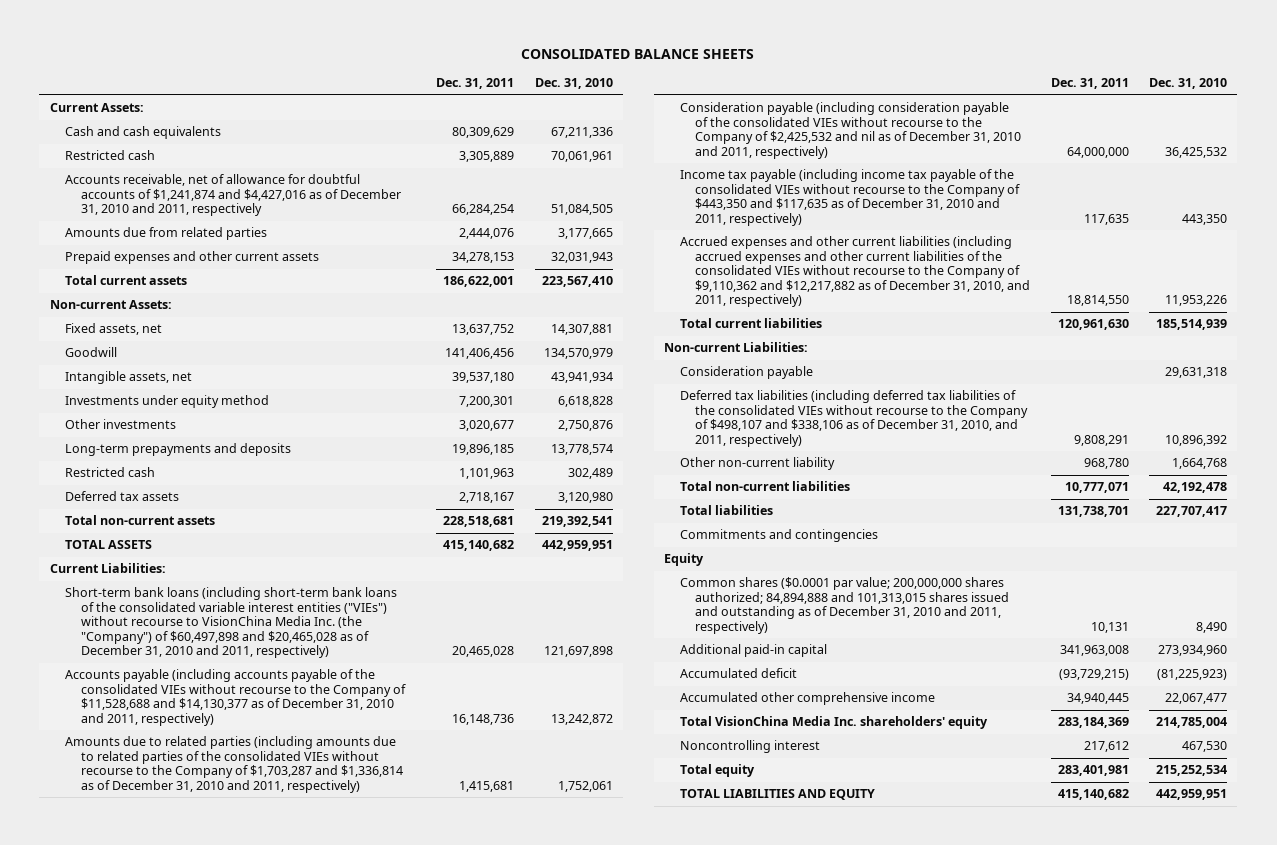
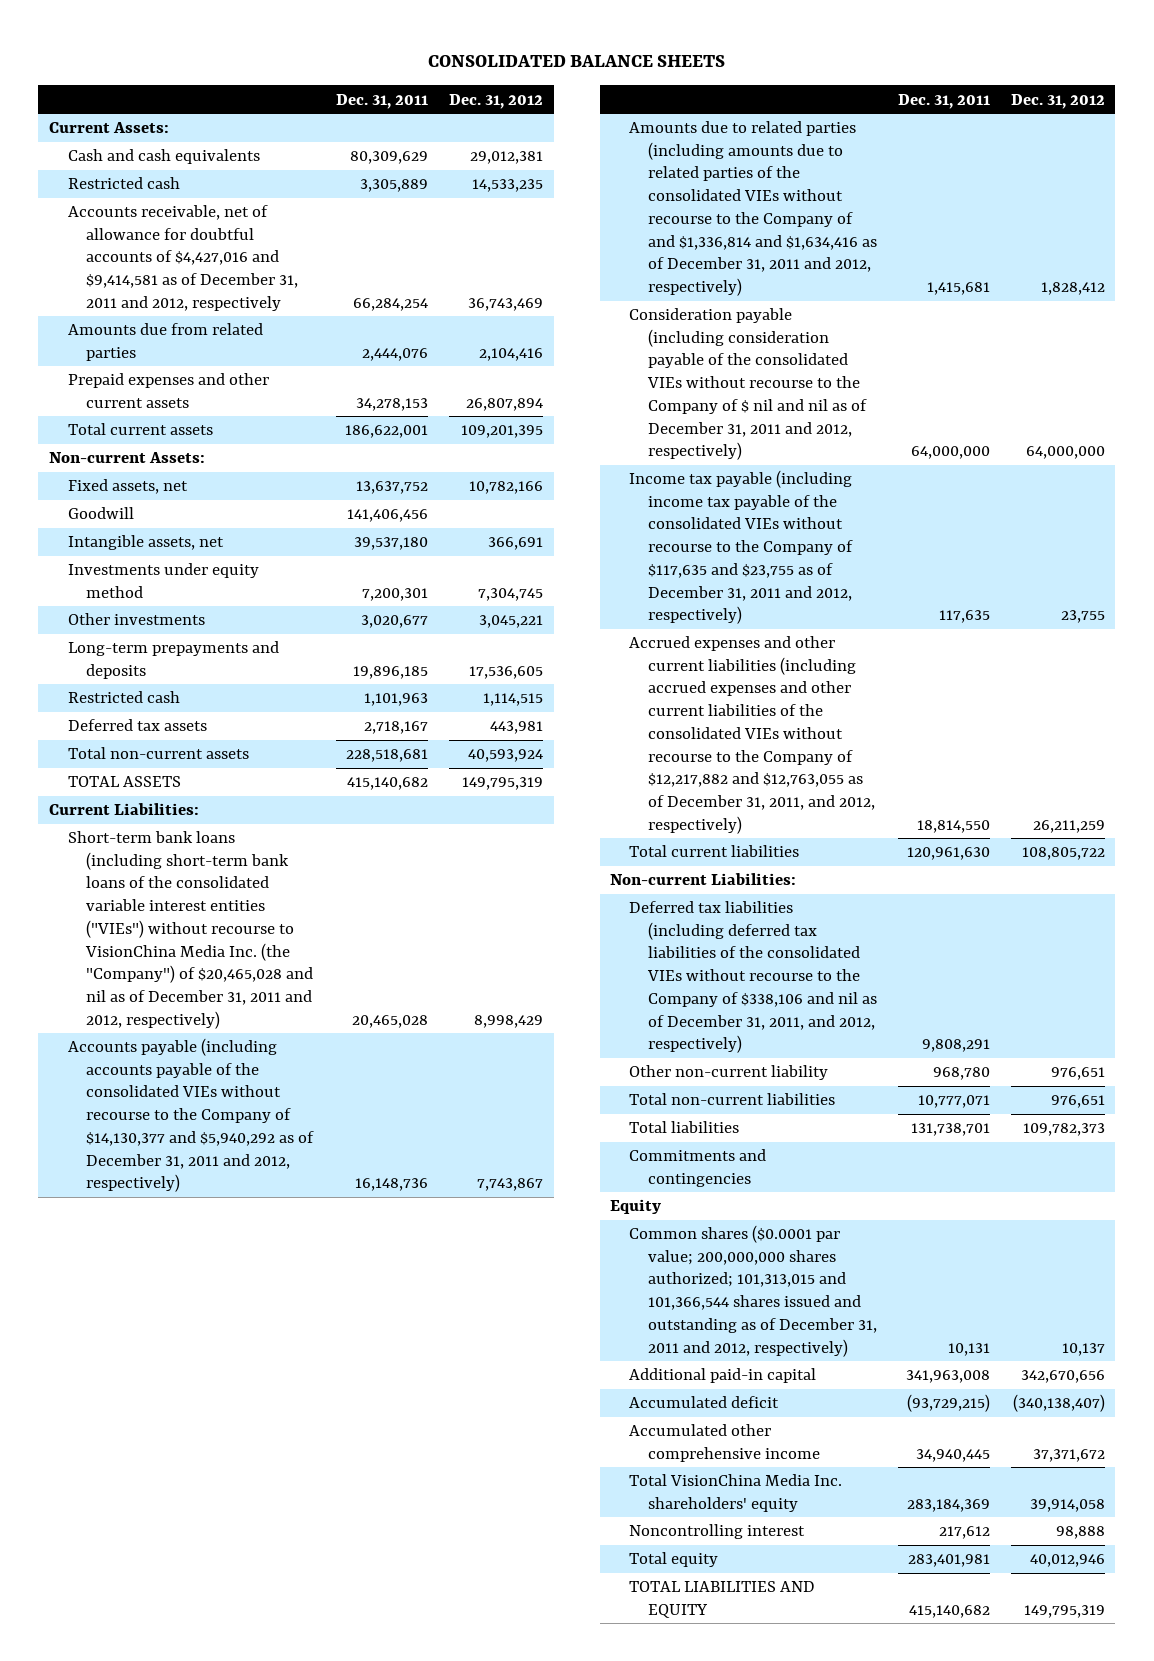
[534,78,613,90] Dec. 31, 2010 -> none
none -> [449,93,544,109] Dec. 31, 2012
[65,174,401,217] Accounts receivable, net of allowance for doubtful accounts of $1,241,874 and $4,427,016 as of December 31, 2010 and 2011, respectively -> [67,205,299,311] Accounts receivable, net of allowance for doubtful accounts of $4,427,016 and $9,414,581 as of December 31, 2011 and 2012, respectively
[65,587,398,659] Short-term bank loans (including short-term bank loans of the consolidated variable interest entities ("VIEs") without recourse to VisionChina Media Inc. (the "Company") of $60,497,898 and $20,465,028 as of December 31, 2010 and 2011, respectively) -> [67,831,314,1029] Short-term bank loans (including short-term bank loans of the consolidated variable interest entities ("VIEs") without recourse to VisionChina Media Inc. (the "Company") of $20,465,028 and nil as of December 31, 2011 and 2012, respectively)
[65,669,406,726] Accounts payable (including accounts payable of the consolidated VIEs without recourse to the Company of $11,528,688 and $14,130,377 as of December 31, 2010 and 2011, respectively) -> [67,1038,315,1193] Accounts payable (including accounts payable of the consolidated VIEs without recourse to the Company of $14,130,377 and $5,940,292 as of December 31, 2011 and 2012, respectively)
[65,736,403,793] Amounts due to related parties (including amounts due to related parties of the consolidated VIEs without recourse to the Company of $1,703,287 and $1,336,814 as of December 31, 2010 and 2011, respectively) -> [629,121,877,296] Amounts due to related parties (including amounts due to related parties of the consolidated VIEs without recourse to the Company of and $1,336,814 and $1,634,416 as of December 31, 2011 and 2012, respectively)
[679,102,1022,159] Consideration payable (including consideration payable of the consolidated VIEs without recourse to the Company of $2,425,532 and nil as of December 31, 2010 and 2011, respectively) -> [629,308,867,461] Consideration payable (including consideration payable of the consolidated VIEs without recourse to the Company of $ nil and nil as of December 31, 2011 and 2012, respectively)
[679,169,1021,226] Income tax payable (including income tax payable of the consolidated VIEs without recourse to the Company of $443,350 and $117,635 as of December 31, 2010 and 2011, respectively) -> [629,470,853,625] Income tax payable (including income tax payable of the consolidated VIEs without recourse to the Company of $117,635 and $23,755 as of December 31, 2011 and 2012, respectively)
[679,236,1031,308] Accrued expenses and other current liabilities (including accrued expenses and other current liabilities of the consolidated VIEs without recourse to the Company of $9,110,362 and $12,217,882 as of December 31, 2010, and 2011, respectively) -> [629,636,875,834] Accrued expenses and other current liabilities (including accrued expenses and other current liabilities of the consolidated VIEs without recourse to the Company of $12,217,882 and $12,763,055 as of December 31, 2011, and 2012, respectively)
[679,366,813,380] Consideration payable -> none
[679,390,1029,447] Deferred tax liabilities (including deferred tax liabilities of the consolidated VIEs without recourse to the Company of $498,107 and $338,106 as of December 31, 2010, and 2011, respectively) -> [629,901,877,1054] Deferred tax liabilities (including deferred tax liabilities of the consolidated VIEs without recourse to the Company of $338,106 and nil as of December 31, 2011, and 2012, respectively)
[679,577,1010,634] Common shares ($0.0001 par value; 200,000,000 shares authorized; 84,894,888 and 101,313,015 shares issued and outstanding as of December 31, 2010 and 2011, respectively) -> [629,1225,877,1357] Common shares ($0.0001 par value; 200,000,000 shares authorized; 101,313,015 and 101,366,544 shares issued and outstanding as of December 31, 2011 and 2012, respectively)

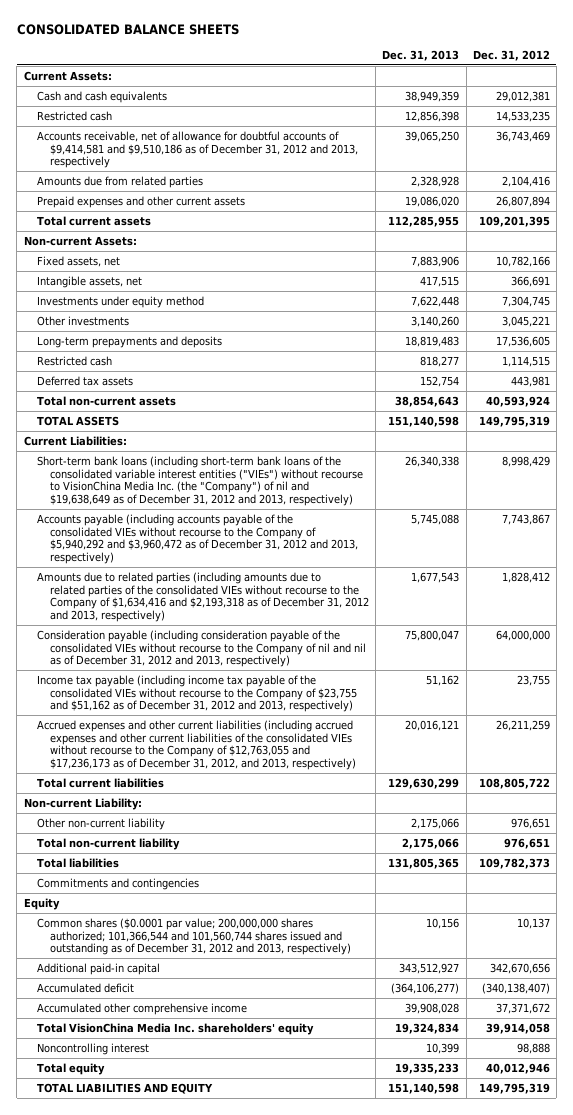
[336,93,429,109] Dec. 31, 2011 -> none
none -> [382,50,460,62] Dec. 31, 2013
[67,205,299,311] Accounts receivable, net of allowance for doubtful accounts of $4,427,016 and $9,414,581 as of December 31, 2011 and 2012, respectively -> [36,130,359,169] Accounts receivable, net of allowance for doubtful accounts of $9,414,581 and $9,510,186 as of December 31, 2012 and 2013, respectively
[67,507,134,520] Goodwill -> none
[67,831,314,1029] Short-term bank loans (including short-term bank loans of the consolidated variable interest entities ("VIEs") without recourse to VisionChina Media Inc. (the "Company") of $20,465,028 and nil as of December 31, 2011 and 2012, respectively) -> [36,455,364,507] Short-term bank loans (including short-term bank loans of the consolidated variable interest entities ("VIEs") without recourse to VisionChina Media Inc. (the "Company") of nil and $19,638,649 as of December 31, 2012 and 2013, respectively)
[67,1038,315,1193] Accounts payable (including accounts payable of the consolidated VIEs without recourse to the Company of $14,130,377 and $5,940,292 as of December 31, 2011 and 2012, respectively) -> [36,513,359,565] Accounts payable (including accounts payable of the consolidated VIEs without recourse to the Company of $5,940,292 and $3,960,472 as of December 31, 2012 and 2013, respectively)
[629,121,877,296] Amounts due to related parties (including amounts due to related parties of the consolidated VIEs without recourse to the Company of and $1,336,814 and $1,634,416 as of December 31, 2011 and 2012, respectively) -> [36,571,370,623] Amounts due to related parties (including amounts due to related parties of the consolidated VIEs without recourse to the Company of $1,634,416 and $2,193,318 as of December 31, 2012 and 2013, respectively)
[629,308,867,461] Consideration payable (including consideration payable of the consolidated VIEs without recourse to the Company of $ nil and nil as of December 31, 2011 and 2012, respectively) -> [36,629,367,668] Consideration payable (including consideration payable of the consolidated VIEs without recourse to the Company of nil and nil as of December 31, 2012 and 2013, respectively)
[629,470,853,625] Income tax payable (including income tax payable of the consolidated VIEs without recourse to the Company of $117,635 and $23,755 as of December 31, 2011 and 2012, respectively) -> [36,674,358,713] Income tax payable (including income tax payable of the consolidated VIEs without recourse to the Company of $23,755 and $51,162 as of December 31, 2012 and 2013, respectively)
[629,636,875,834] Accrued expenses and other current liabilities (including accrued expenses and other current liabilities of the consolidated VIEs without recourse to the Company of $12,217,882 and $12,763,055 as of December 31, 2011, and 2012, respectively) -> [36,719,357,771] Accrued expenses and other current liabilities (including accrued expenses and other current liabilities of the consolidated VIEs without recourse to the Company of $12,763,055 and $17,236,173 as of December 31, 2012, and 2013, respectively)
[629,901,877,1054] Deferred tax liabilities (including deferred tax liabilities of the consolidated VIEs without recourse to the Company of $338,106 and nil as of December 31, 2011, and 2012, respectively) -> none
[610,873,797,886] Non-current Liabilities: -> [23,797,142,810] Non-current Liability:
[629,1093,836,1106] Total non-current liabilities -> [36,837,180,850] Total non-current liability
[629,1225,877,1357] Common shares ($0.0001 par value; 200,000,000 shares authorized; 101,313,015 and 101,366,544 shares issued and outstanding as of December 31, 2011 and 2012, respectively) -> [36,917,352,956] Common shares ($0.0001 par value; 200,000,000 shares authorized; 101,366,544 and 101,560,744 shares issued and outstanding as of December 31, 2012 and 2013, respectively)

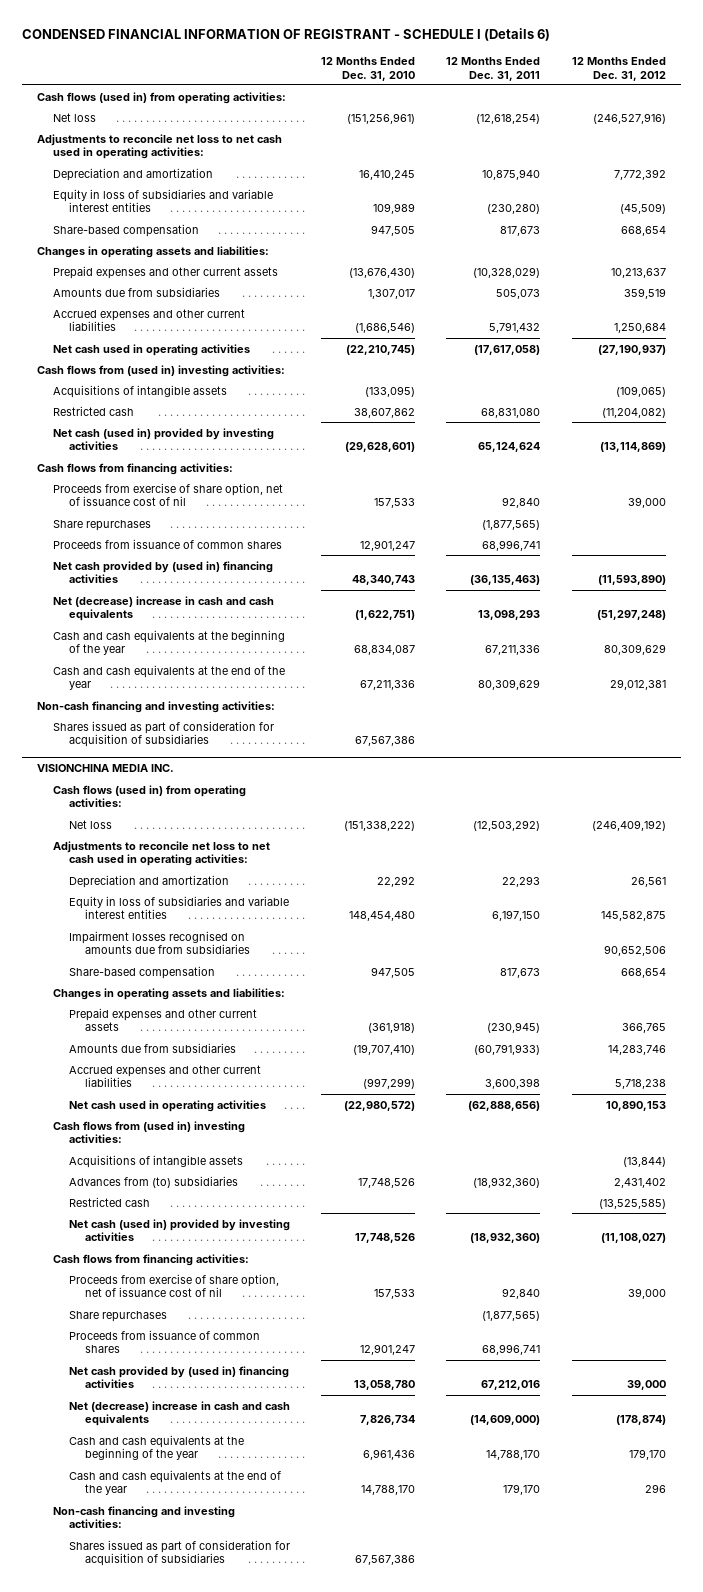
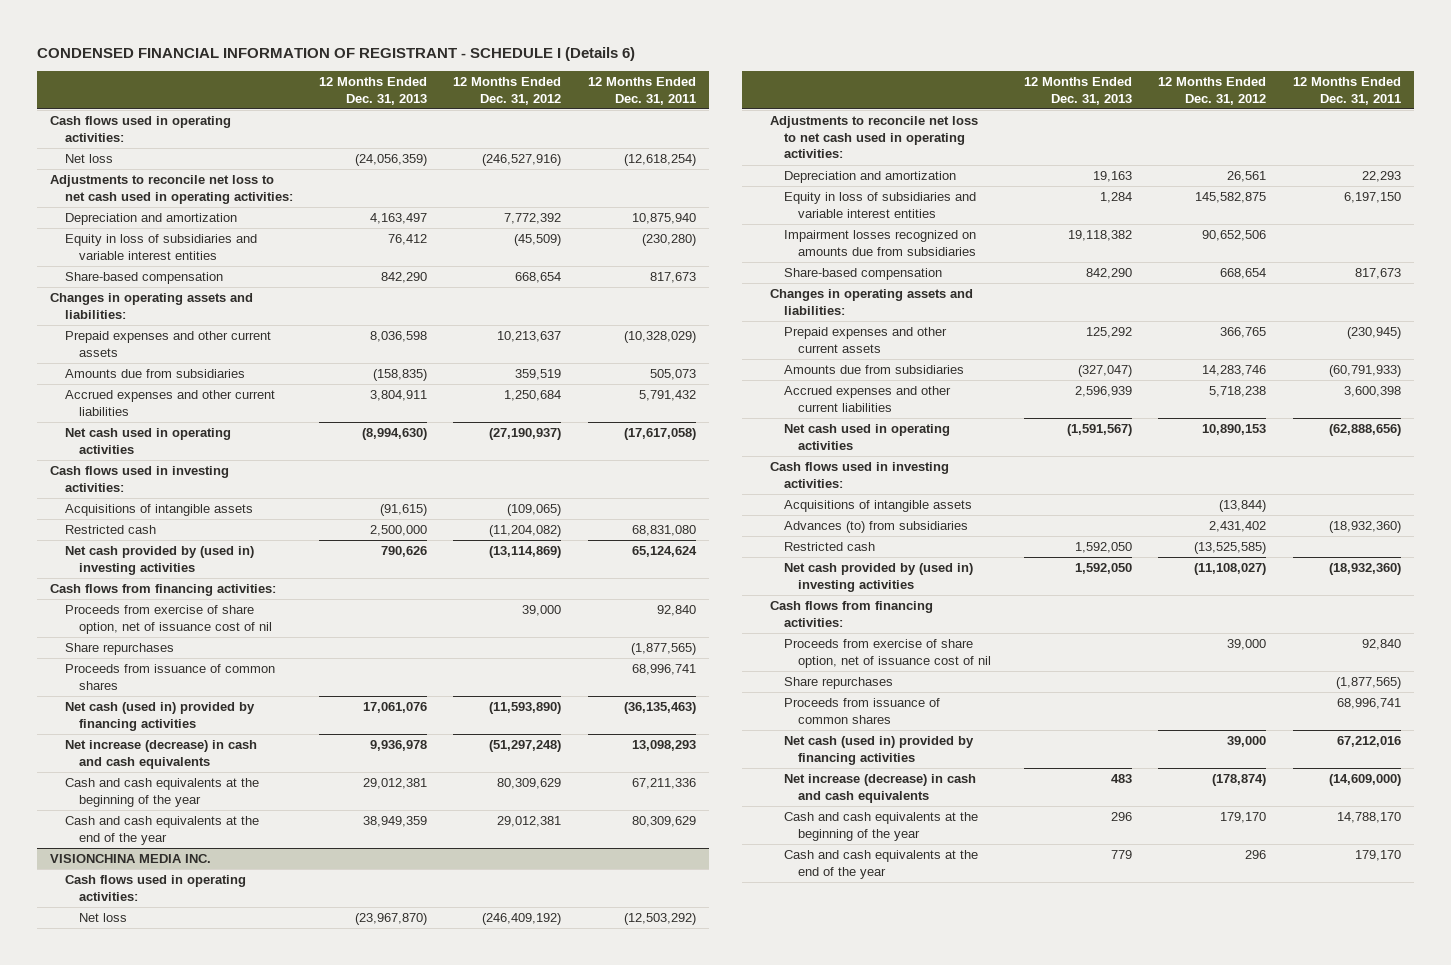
[321,56,416,81] 12 Months Ended Dec. 31, 2010 -> none
none -> [319,77,428,105] 12 Months Ended Dec. 31, 2013
[37,91,287,104] Cash flows (used in) from operating activities: -> [50,116,232,142] Cash flows used in operating activities:
[37,364,286,377] Cash flows from (used in) investing activities: -> [50,466,230,492] Cash flows used in investing activities:
[53,427,275,451] Net cash (used in) provided by investing activities -> [64,546,254,575] Net cash provided by (used in) investing activities
[53,560,274,584] Net cash provided by (used in) financing activities -> [64,702,255,731] Net cash (used in) provided by financing activities
[53,595,275,622] Net (decrease) increase in cash and cash equivalents -> [64,740,257,769] Net increase (decrease) in cash and cash equivalents
[37,700,276,713] Non-cash financing and investing activities: -> none
[53,720,275,748] Shares issued as part of consideration for acquisition of subsidiaries -> none
[53,784,247,808] Cash flows (used in) from operating activities: -> [64,875,246,901] Cash flows used in operating activities:
[68,930,250,955] Impairment losses recognised on amounts due from subsidiaries -> [783,230,976,256] Impairment losses recognized on amounts due from subsidiaries
[53,1120,246,1144] Cash flows from (used in) investing activities: -> [769,462,949,488] Cash flows used in investing activities:
[68,1175,238,1188] Advances from (to) subsidiaries -> [783,521,968,534] Advances (to) from subsidiaries
[68,1218,290,1242] Net cash (used in) provided by investing activities -> [783,563,973,592] Net cash provided by (used in) investing activities
[68,1365,289,1389] Net cash provided by (used in) financing activities -> [783,736,974,765] Net cash (used in) provided by financing activities
[68,1400,290,1427] Net (decrease) increase in cash and cash equivalents -> [783,774,976,803] Net increase (decrease) in cash and cash equivalents
[53,1505,236,1529] Non-cash financing and investing activities: -> none
[68,1539,290,1567] Shares issued as part of consideration for acquisition of subsidiaries -> none

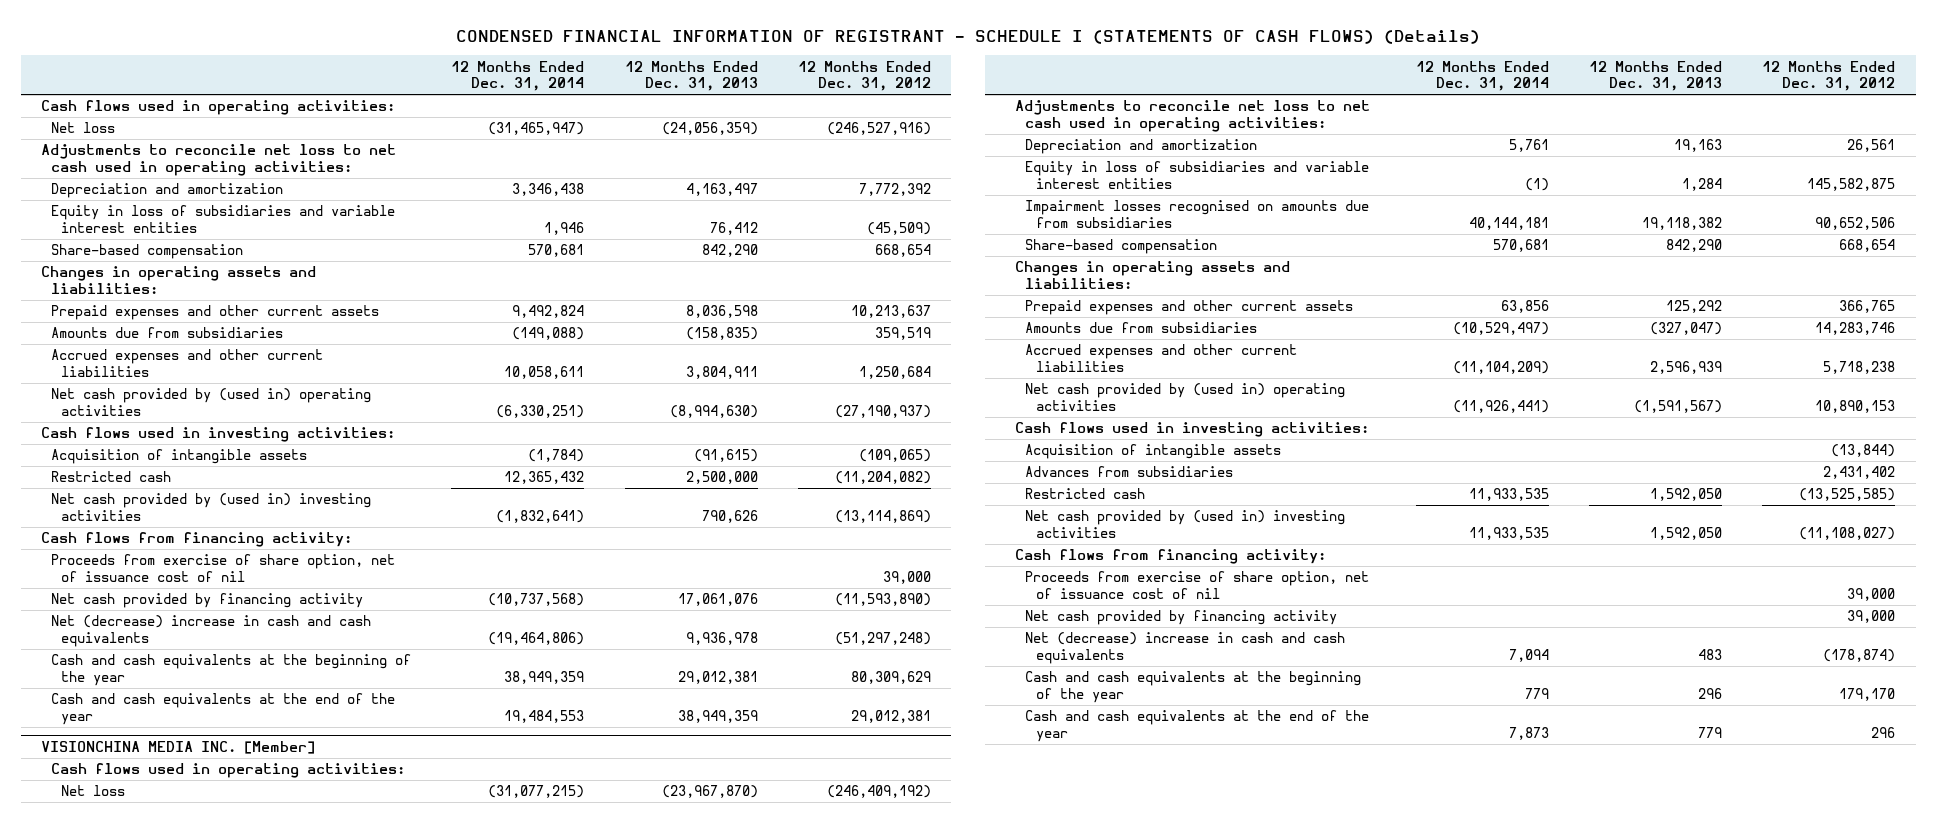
[37,46,636,61] CONDENSED FINANCIAL INFORMATION OF REGISTRANT - SCHEDULE I (Details 6) -> [456,29,1481,44] CONDENSED FINANCIAL INFORMATION OF REGISTRANT - SCHEDULE I (STATEMENTS OF CASH FLOWS) (Details)
[587,77,696,105] 12 Months Ended Dec. 31, 2011 -> none
none -> [451,60,585,92] 12 Months Ended Dec. 31, 2014
[64,428,231,454] Net cash used in operating activities -> [51,388,372,417] Net cash provided by (used in) operating activities
[64,504,253,517] Acquisitions of intangible assets -> [51,449,308,465] Acquisition of intangible assets
[50,584,277,597] Cash flows from financing activities: -> [40,532,352,548] Cash flows from financing activity:
[64,643,174,656] Share repurchases -> none
[64,664,275,690] Proceeds from issuance of common shares -> none
[64,702,255,731] Net cash (used in) provided by financing activities -> [51,593,364,609] Net cash provided by financing activity
[64,740,257,769] Net increase (decrease) in cash and cash equivalents -> [51,615,372,648] Net (decrease) increase in cash and cash equivalents
[50,854,212,864] VISIONCHINA MEDIA INC. -> [40,740,315,754] VISIONCHINA MEDIA INC. [Member]
[783,230,976,256] Impairment losses recognized on amounts due from subsidiaries -> [1025,200,1370,229] Impairment losses recognised on amounts due from subsidiaries
[783,424,950,450] Net cash used in operating activities -> [1025,383,1346,412] Net cash provided by (used in) operating activities
[783,500,972,513] Acquisitions of intangible assets -> [1025,444,1282,460] Acquisition of intangible assets
[783,521,968,534] Advances (to) from subsidiaries -> [1025,466,1234,478] Advances from subsidiaries
[769,601,933,627] Cash flows from financing activities: -> [1015,549,1327,565] Cash flows from financing activity:
[783,677,893,690] Share repurchases -> none
[783,698,940,724] Proceeds from issuance of common shares -> none
[783,736,974,765] Net cash (used in) provided by financing activities -> [1025,610,1338,626] Net cash provided by financing activity
[783,774,976,803] Net increase (decrease) in cash and cash equivalents -> [1025,632,1346,665] Net (decrease) increase in cash and cash equivalents

